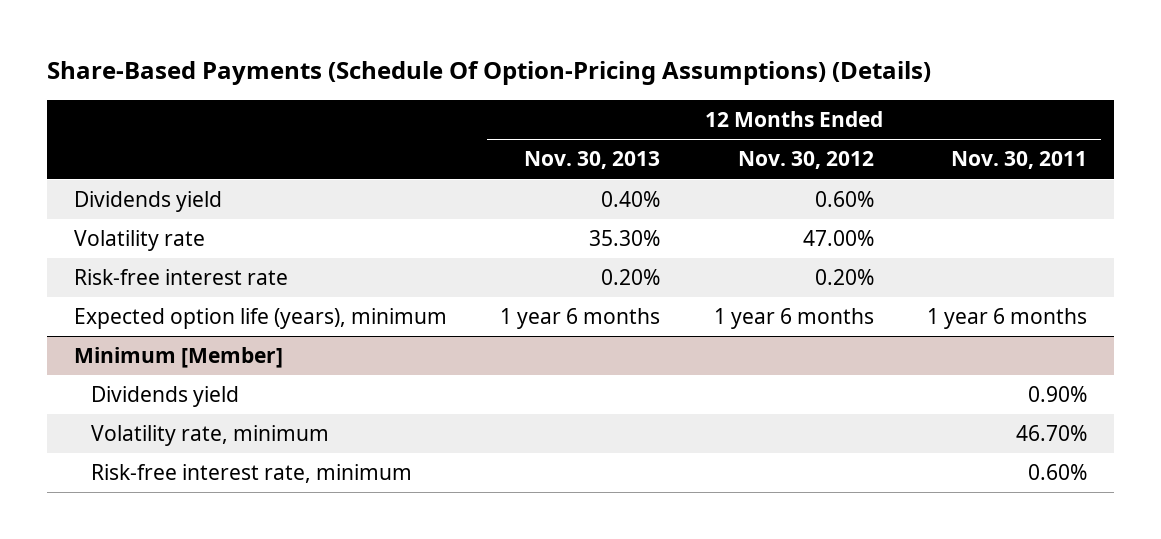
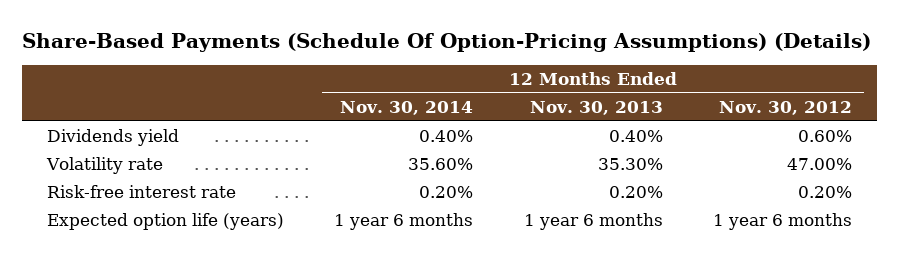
[951,151,1088,170] Nov. 30, 2011 -> none
none -> [340,100,474,115] Nov. 30, 2014
[73,347,283,369] Minimum [Member] -> none
[90,386,239,408] Dividends yield -> none
[90,425,329,447] Volatility rate, minimum -> none
[90,464,412,484] Risk-free interest rate, minimum -> none
[73,308,447,330] Expected option life (years), minimum -> [47,213,285,231] Expected option life (years)

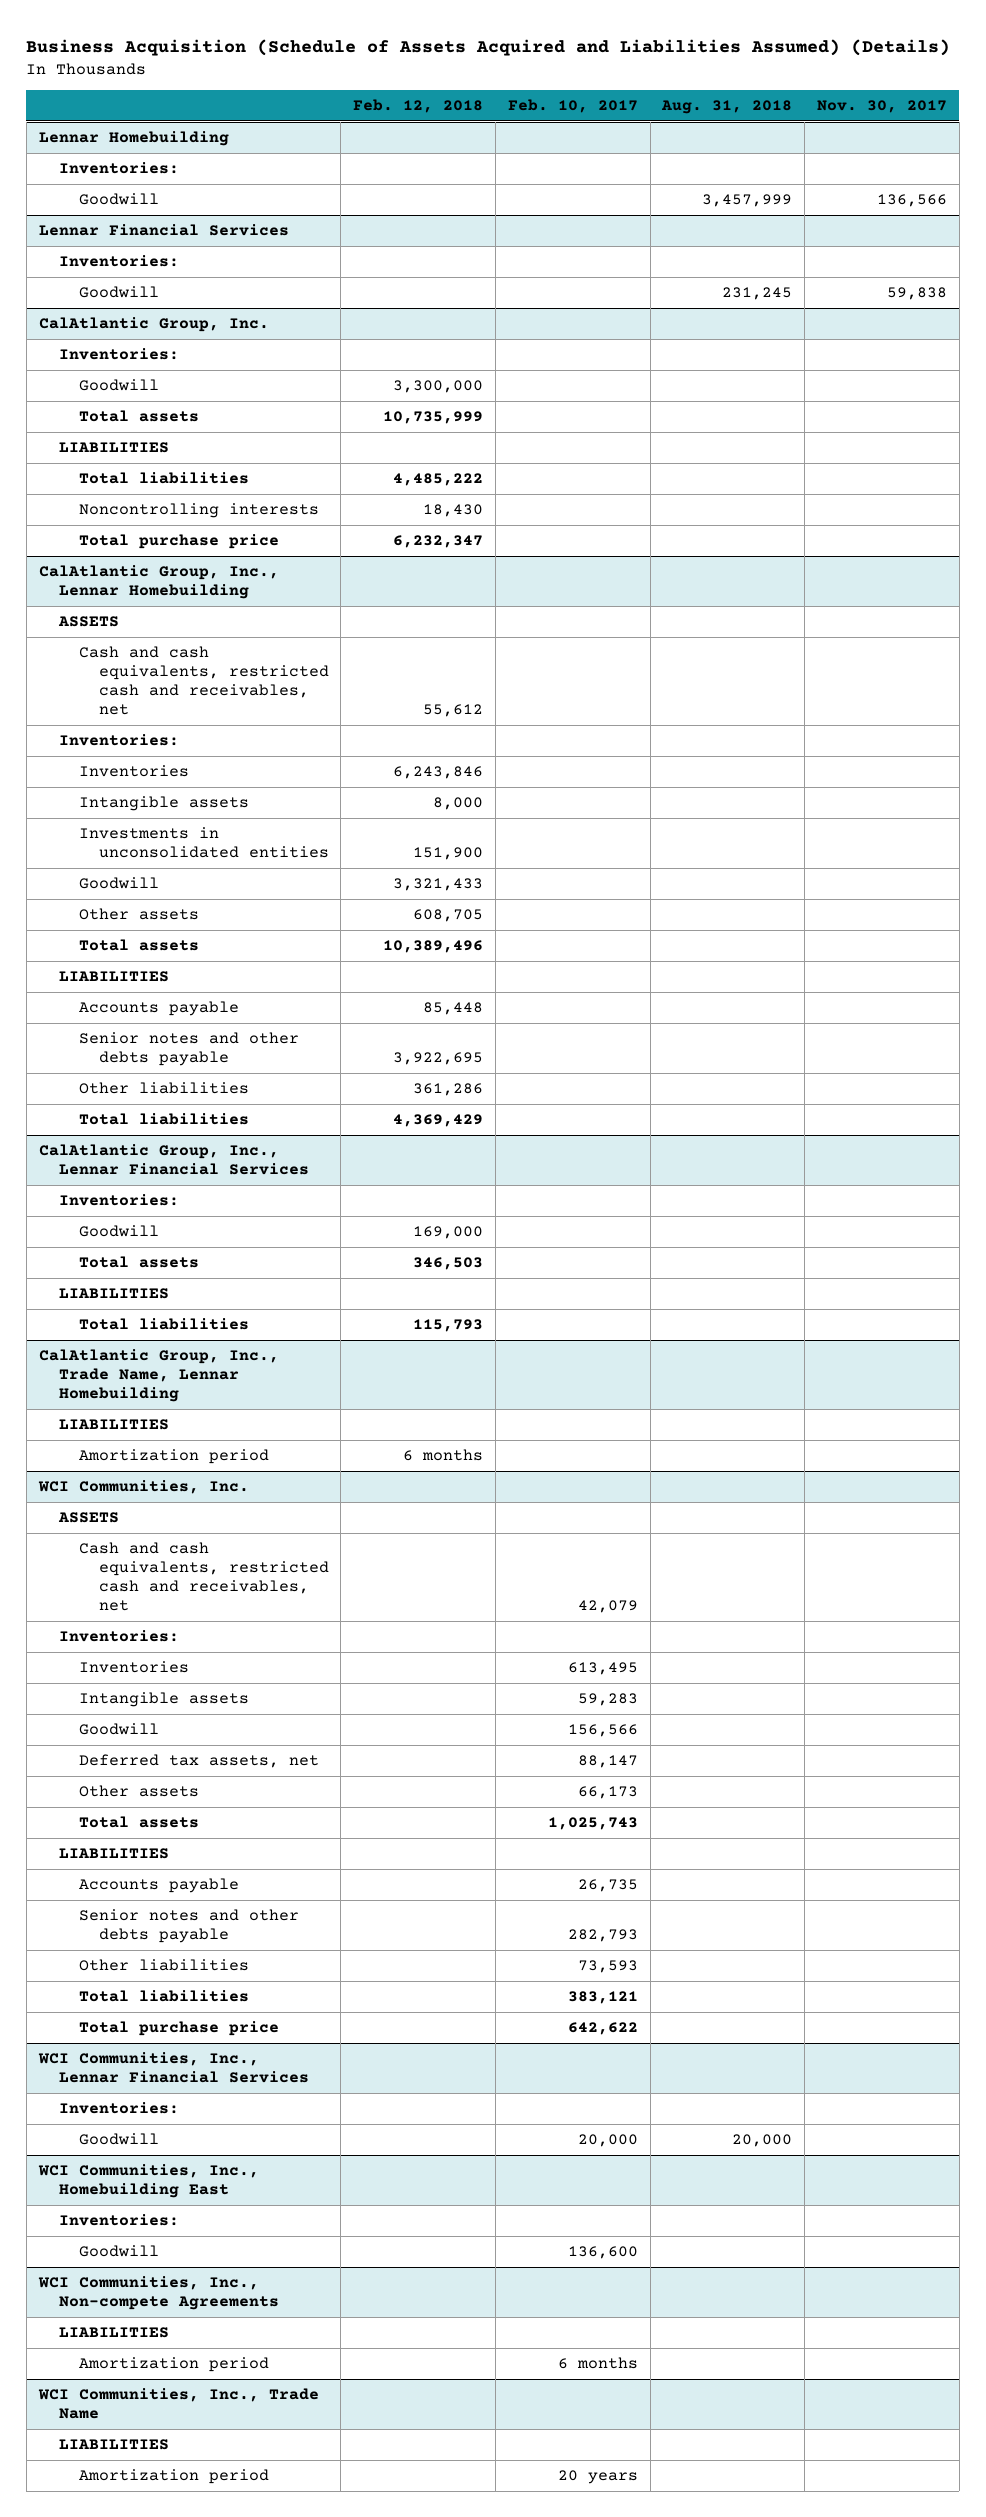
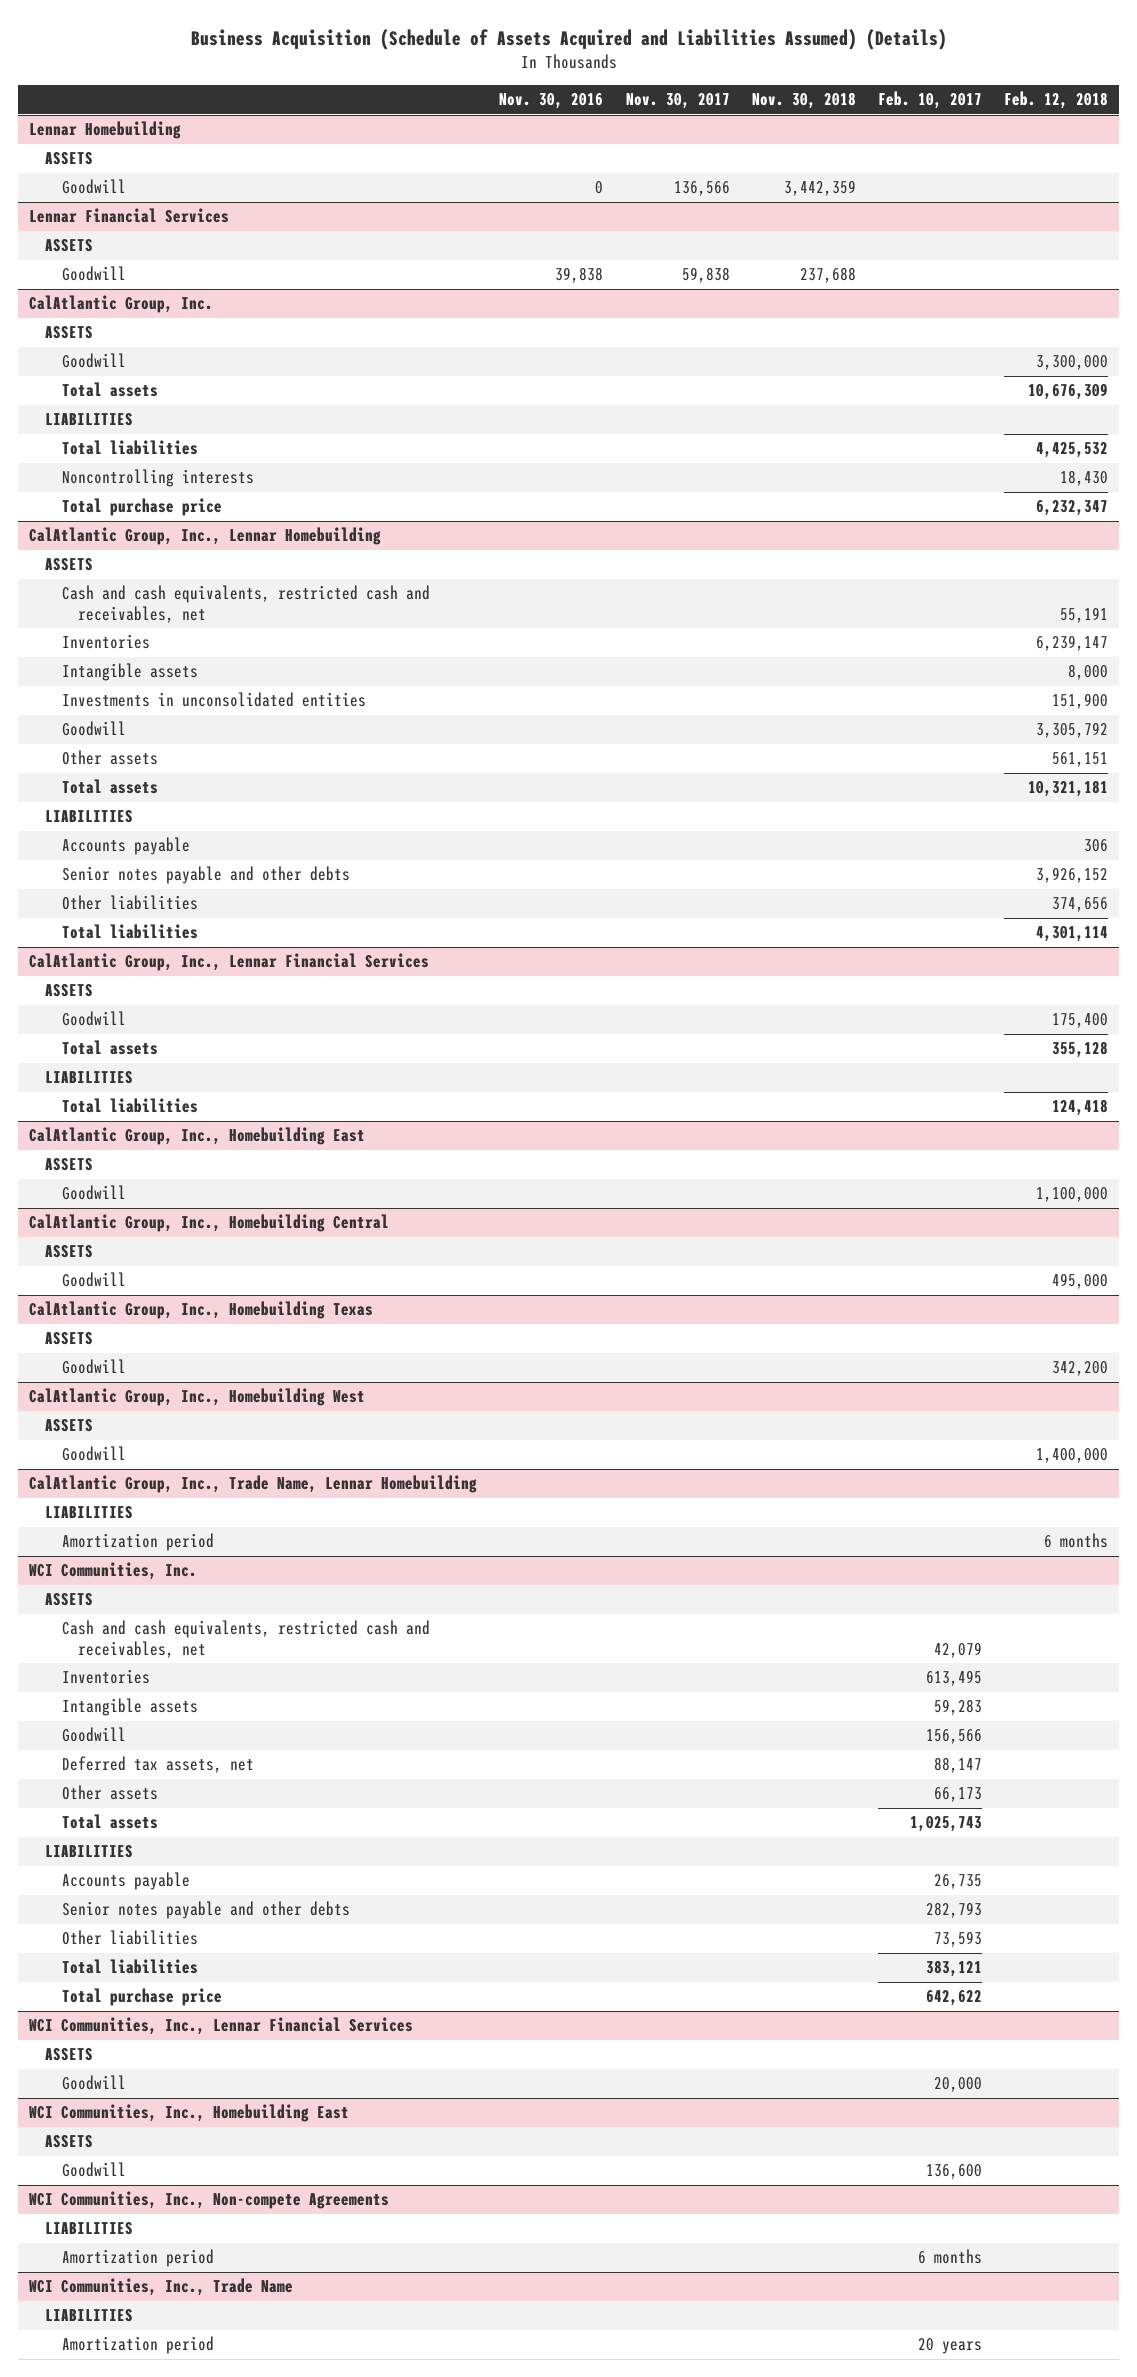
[661,100,793,115] Aug. 31, 2018 -> none
none -> [499,93,604,110] Nov. 30, 2016
none -> [751,92,856,110] Nov. 30, 2018
[58,162,179,175] Inventories: -> none
none -> [45,152,94,166] ASSETS
[58,255,179,268] Inventories: -> none
none -> [45,239,94,253] ASSETS
[58,348,179,361] Inventories: -> none
none -> [45,326,94,340] ASSETS
[383,411,484,425] 10,735,999 -> [1027,383,1108,401] 10,676,309
[393,473,484,487] 4,485,222 -> [1035,442,1108,459] 4,425,532
[58,734,179,747] Inventories: -> none
[423,704,484,718] 55,612 -> [1059,606,1108,623] 55,191
[393,766,484,780] 6,243,846 -> [1035,635,1108,652] 6,239,147
[393,878,484,892] 3,321,433 -> [1035,722,1108,739] 3,305,792
[413,909,484,923] 608,705 -> [1051,752,1108,768] 561,151
[383,940,484,954] 10,389,496 -> [1027,780,1108,798] 10,321,181
[423,1002,484,1016] 85,448 -> [1083,839,1108,853] 306
[78,1032,299,1067] Senior notes and other debts payable -> [61,866,350,885] Senior notes payable and other debts
[393,1052,484,1066] 3,922,695 -> [1035,867,1108,884] 3,926,152
[413,1083,484,1097] 361,286 -> [1051,897,1108,913] 374,656
[393,1114,484,1128] 4,369,429 -> [1035,926,1108,943] 4,301,114
[58,1194,179,1207] Inventories: -> none
none -> [45,984,94,998] ASSETS
[413,1226,484,1240] 169,000 -> [1051,1013,1108,1029] 175,400
[413,1257,484,1271] 346,503 -> [1051,1041,1108,1059] 355,128
[413,1319,484,1333] 115,793 -> [1051,1099,1108,1117] 124,418
none -> [29,1127,366,1146] CalAtlantic Group, Inc., Homebuilding East
none -> [45,1158,94,1172] ASSETS
none -> [61,1185,126,1201] Goodwill
none -> [29,1214,390,1233] CalAtlantic Group, Inc., Homebuilding Central
none -> [45,1245,94,1259] ASSETS
none -> [61,1272,126,1288] Goodwill
none -> [29,1301,374,1320] CalAtlantic Group, Inc., Homebuilding Texas
none -> [45,1332,94,1346] ASSETS
none -> [61,1359,126,1375] Goodwill
none -> [29,1388,366,1407] CalAtlantic Group, Inc., Homebuilding West
none -> [45,1419,94,1433] ASSETS
none -> [61,1446,126,1462] Goodwill
[58,1630,179,1643] Inventories: -> none
[78,1909,299,1944] Senior notes and other debts payable -> [61,1901,350,1920] Senior notes payable and other debts
[58,2102,179,2115] Inventories: -> none
none -> [45,2048,94,2062] ASSETS
[58,2214,179,2227] Inventories: -> none
none -> [45,2135,94,2149] ASSETS

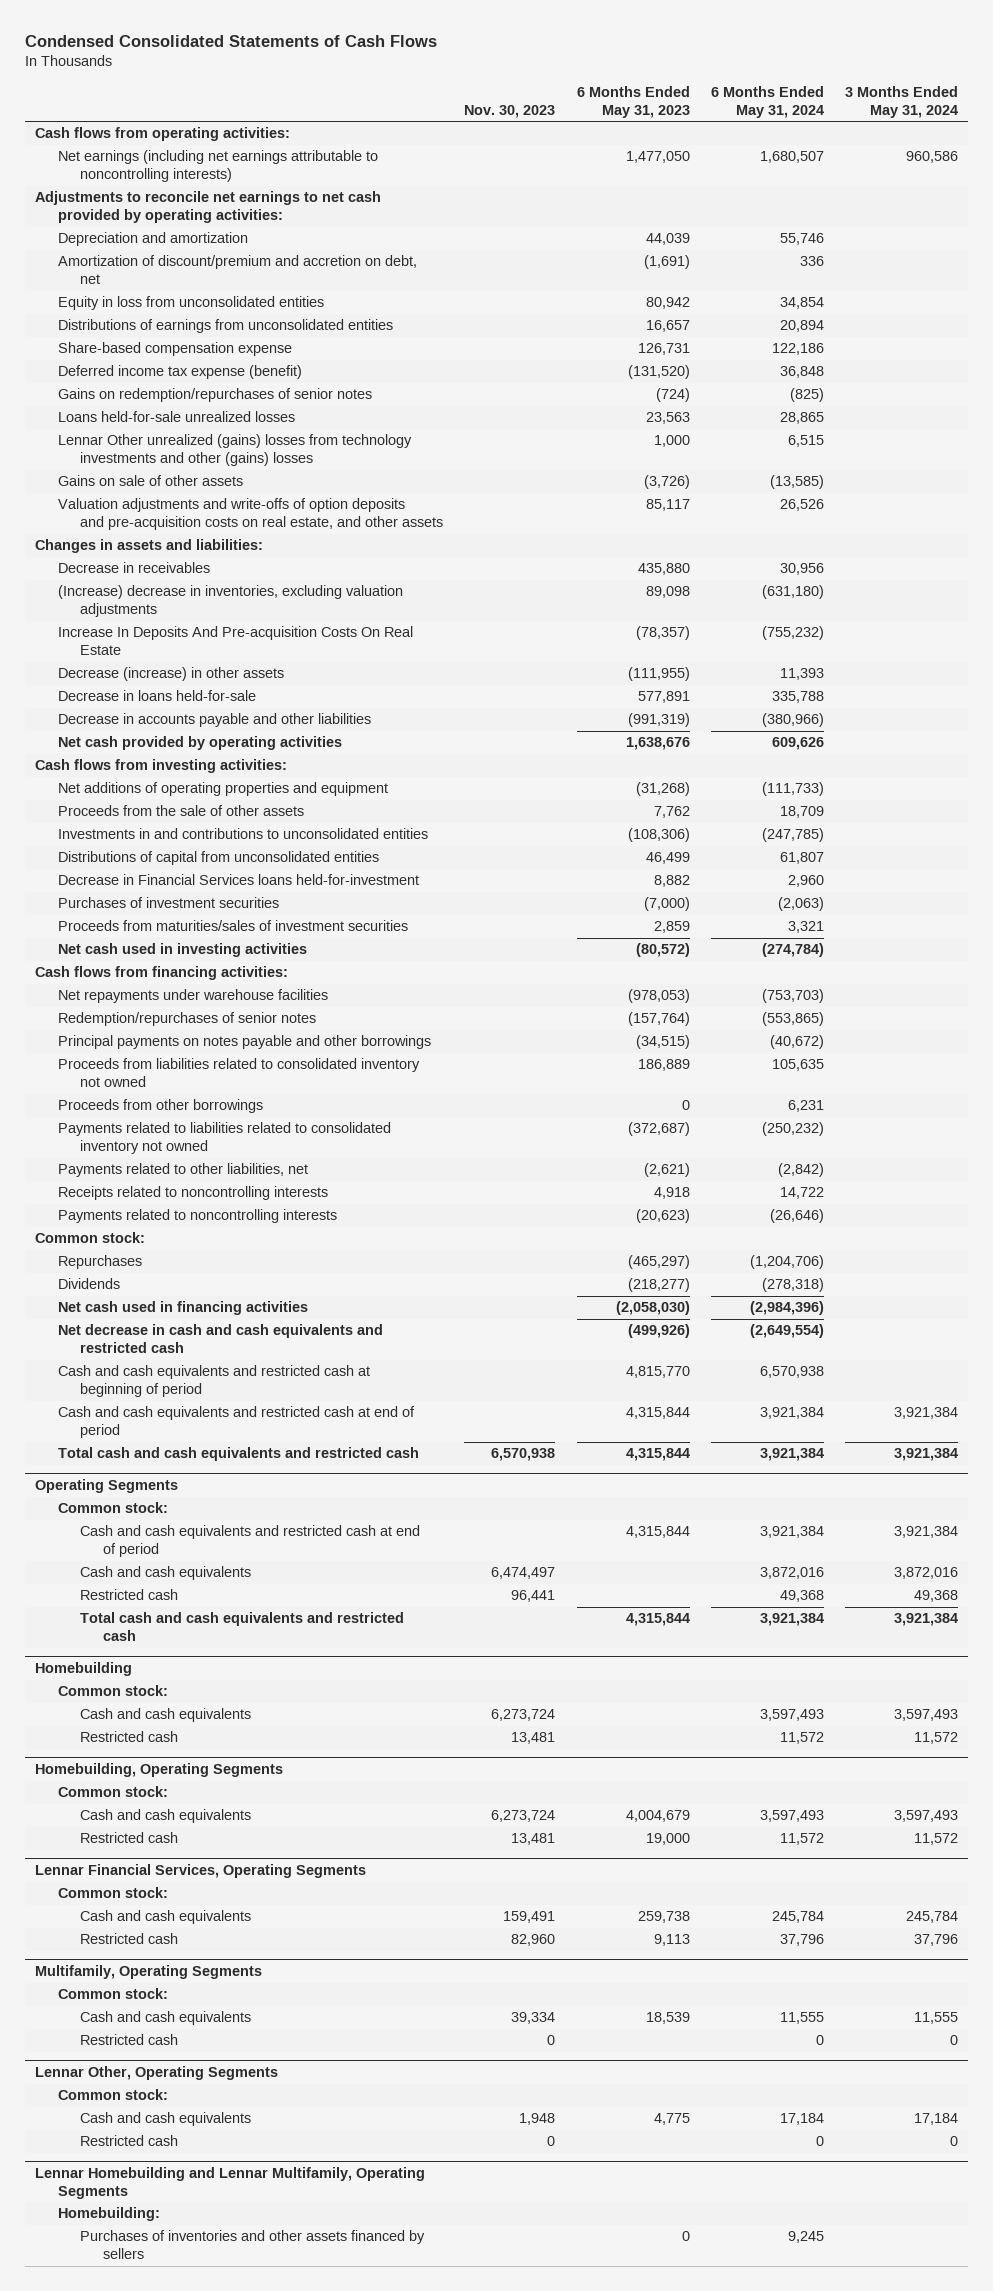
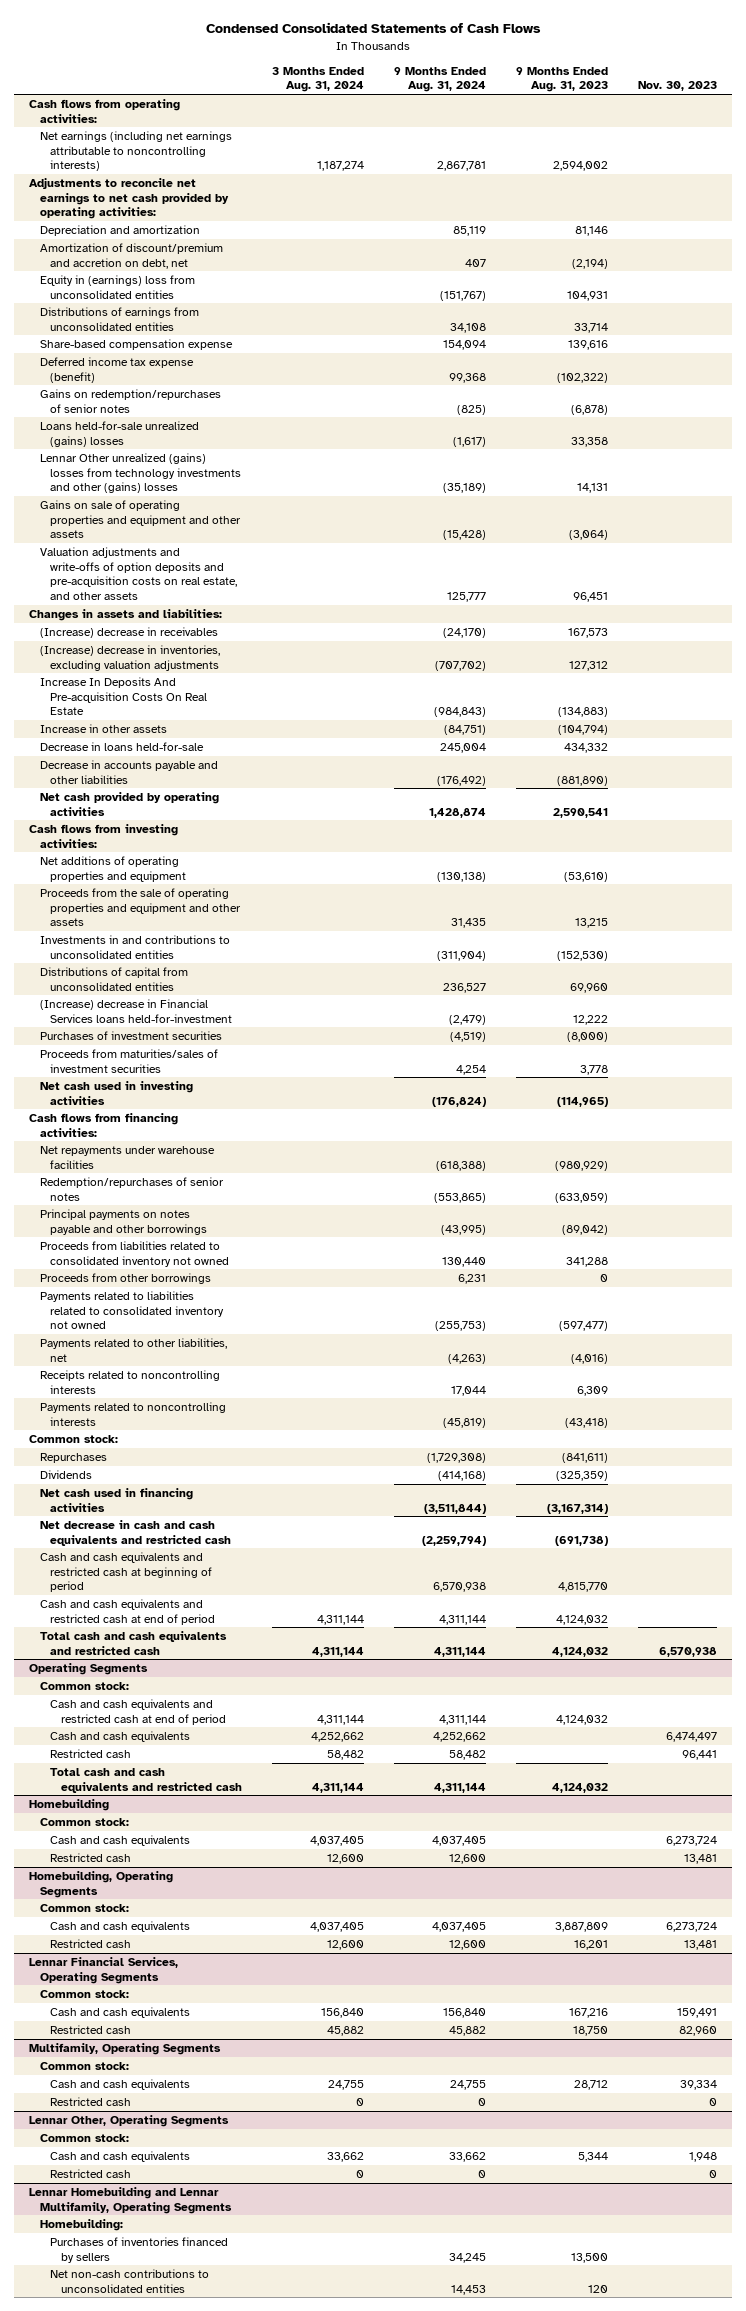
[576,86,690,118] 6 Months Ended May 31, 2023 -> none
[710,86,824,118] 6 Months Ended May 31, 2024 -> none
[844,86,958,118] 3 Months Ended May 31, 2024 -> none
none -> [271,66,364,93] 3 Months Ended Aug. 31, 2024
none -> [393,66,486,93] 9 Months Ended Aug. 31, 2024
none -> [515,66,608,93] 9 Months Ended Aug. 31, 2023
[57,296,324,311] Equity in loss from unconsolidated entities -> [39,275,195,299] Equity in (earnings) loss from unconsolidated entities
[57,411,295,423] Loans held-for-sale unrealized losses -> [39,421,199,447] Loans held-for-sale unrealized (gains) losses
[57,475,243,487] Gains on sale of other assets -> [39,500,242,539] Gains on sale of operating properties and equipment and other assets
[57,562,210,574] Decrease in receivables -> [39,627,218,639] (Increase) decrease in receivables
[57,667,284,682] Decrease (increase) in other assets -> [39,724,167,734] Increase in other assets
[57,805,304,817] Proceeds from the sale of other assets -> [39,888,242,927] Proceeds from the sale of operating properties and equipment and other assets
[57,874,419,886] Decrease in Financial Services loans held-for-investment -> [39,999,233,1023] (Increase) decrease in Financial Services loans held-for-investment
[80,2230,426,2260] Purchases of inventories and other assets financed by sellers -> [50,2237,229,2263] Purchases of inventories financed by sellers
none -> [50,2269,210,2293] Net non-cash contributions to unconsolidated entities

